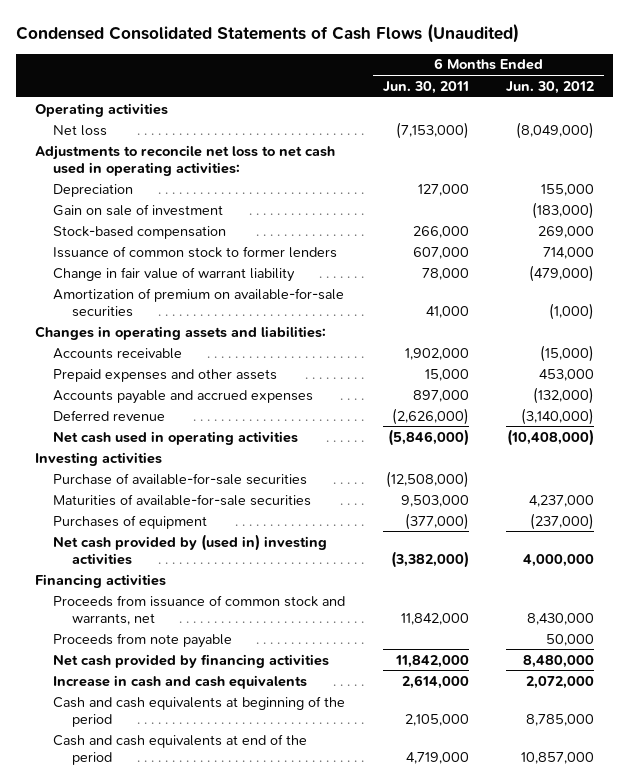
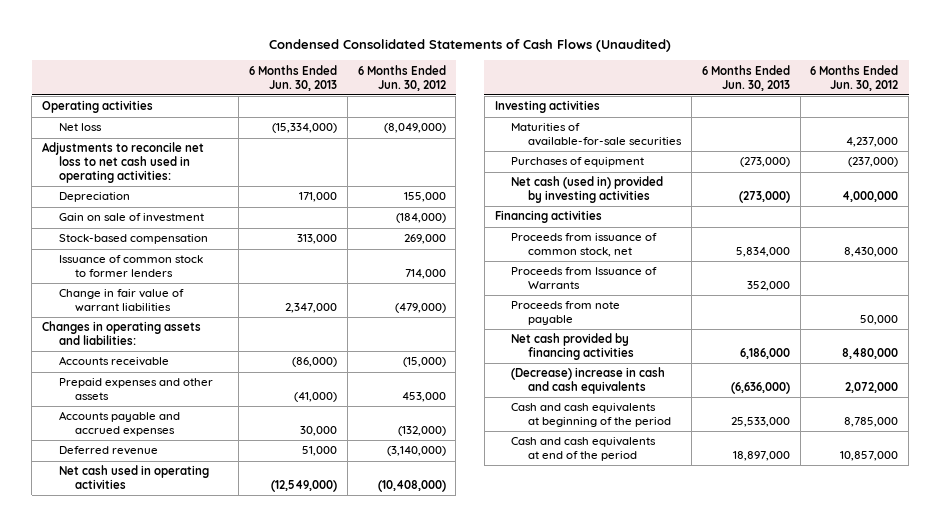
[382,80,469,94] Jun. 30, 2011 -> none
none -> [249,64,338,91] 6 Months Ended Jun. 30, 2013
[532,201,595,219] (183,000) -> [395,213,446,224] (184,000)
[53,287,345,317] Amortization of premium on available-for-sale securities -> none
[53,266,296,282] Change in fair value of warrant liability -> [58,289,184,313] Change in fair value of warrant liabilities
[53,472,308,485] Purchase of available-for-sale securities -> none
[53,533,328,565] Net cash provided by (used in) investing activities -> [511,176,664,204] Net cash (used in) provided by investing activities
[53,594,346,625] Proceeds from issuance of common stock and warrants, net -> [511,233,658,258] Proceeds from issuance of common stock, net
none -> [511,267,658,290] Proceeds from Issuance of Warrants
[53,674,308,689] Increase in cash and cash equivalents -> [511,367,666,395] (Decrease) increase in cash and cash equivalents

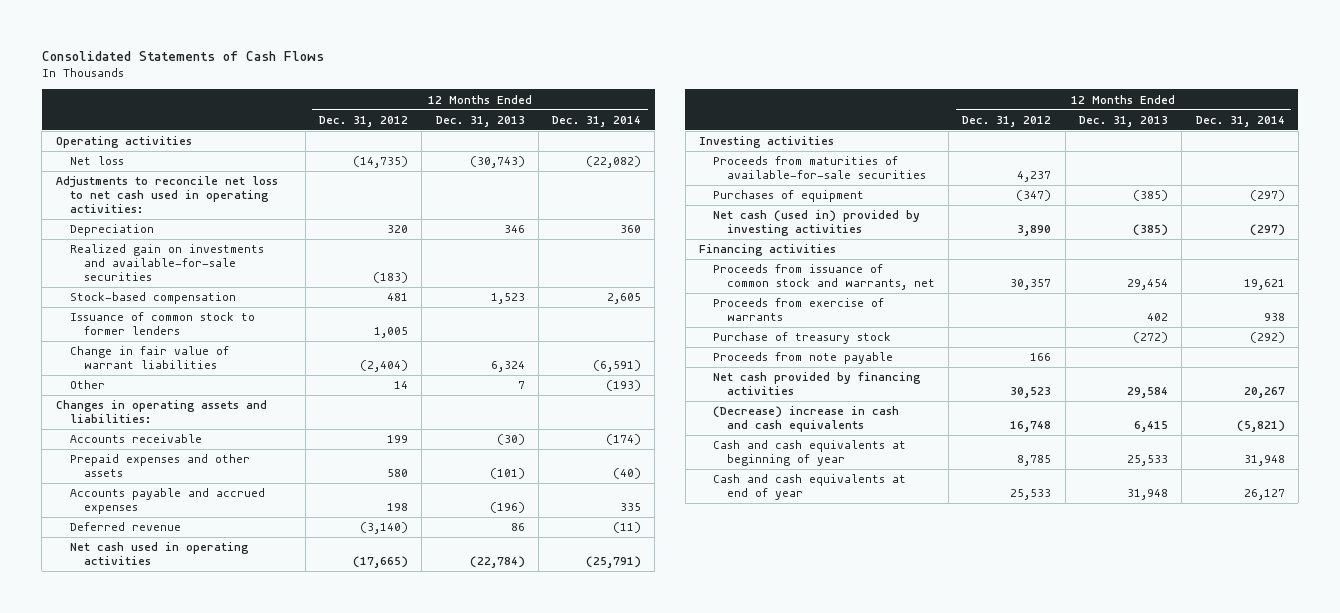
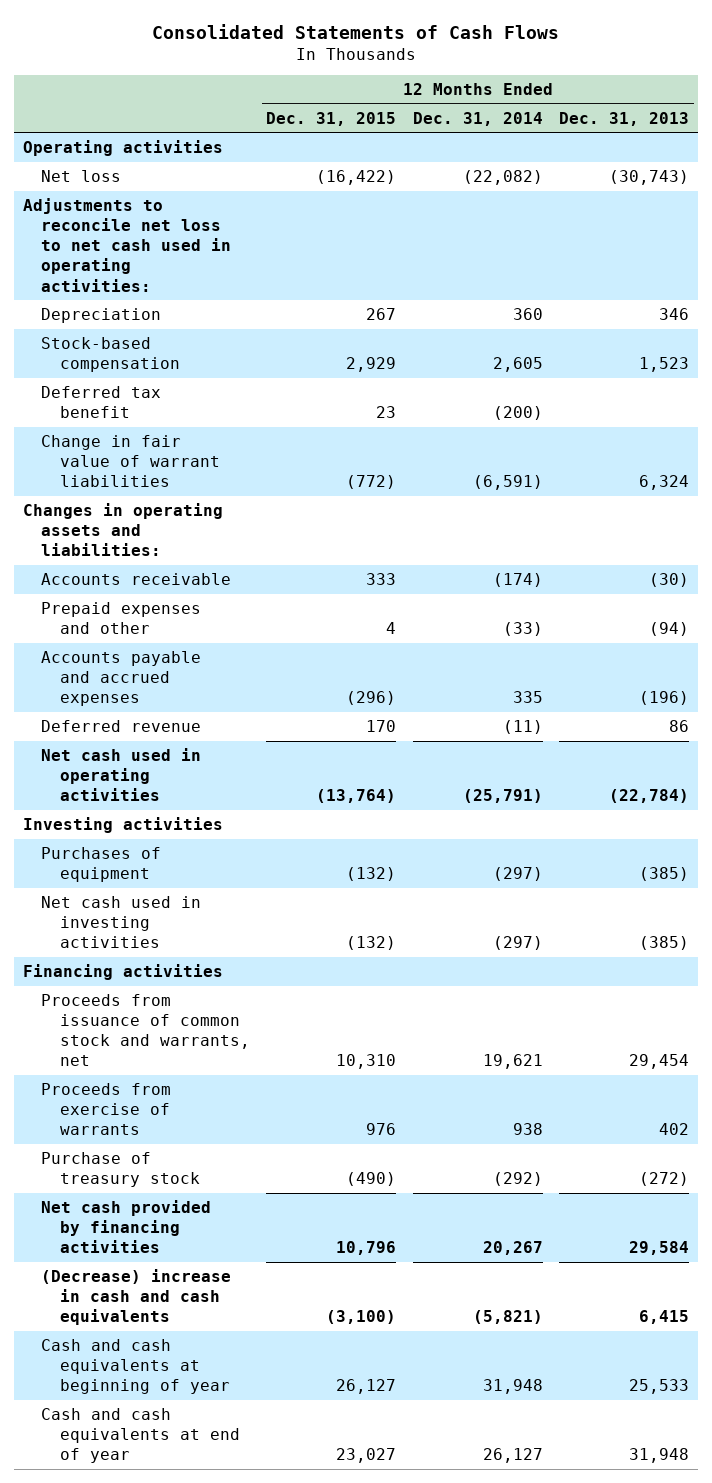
[319,115,409,127] Dec. 31, 2012 -> none
none -> [266,111,397,126] Dec. 31, 2015
[69,244,264,282] Realized gain on investments and available-for-sale securities -> none
[69,312,255,336] Issuance of common stock to former lenders -> none
none -> [41,385,162,419] Deferred tax benefit
[69,380,105,390] Other -> none
[69,454,250,478] Prepaid expenses and other assets -> [41,601,202,635] Prepaid expenses and other
[489,468,525,480] (101) -> [649,622,690,637] (94)
[613,468,642,480] (40) -> [502,622,543,637] (33)
[712,156,926,180] Proceeds from maturities of available-for-sale securities -> none
[712,210,920,237] Net cash (used in) provided by investing activities -> [41,895,202,949] Net cash used in investing activities
[712,352,893,365] Proceeds from note payable -> none

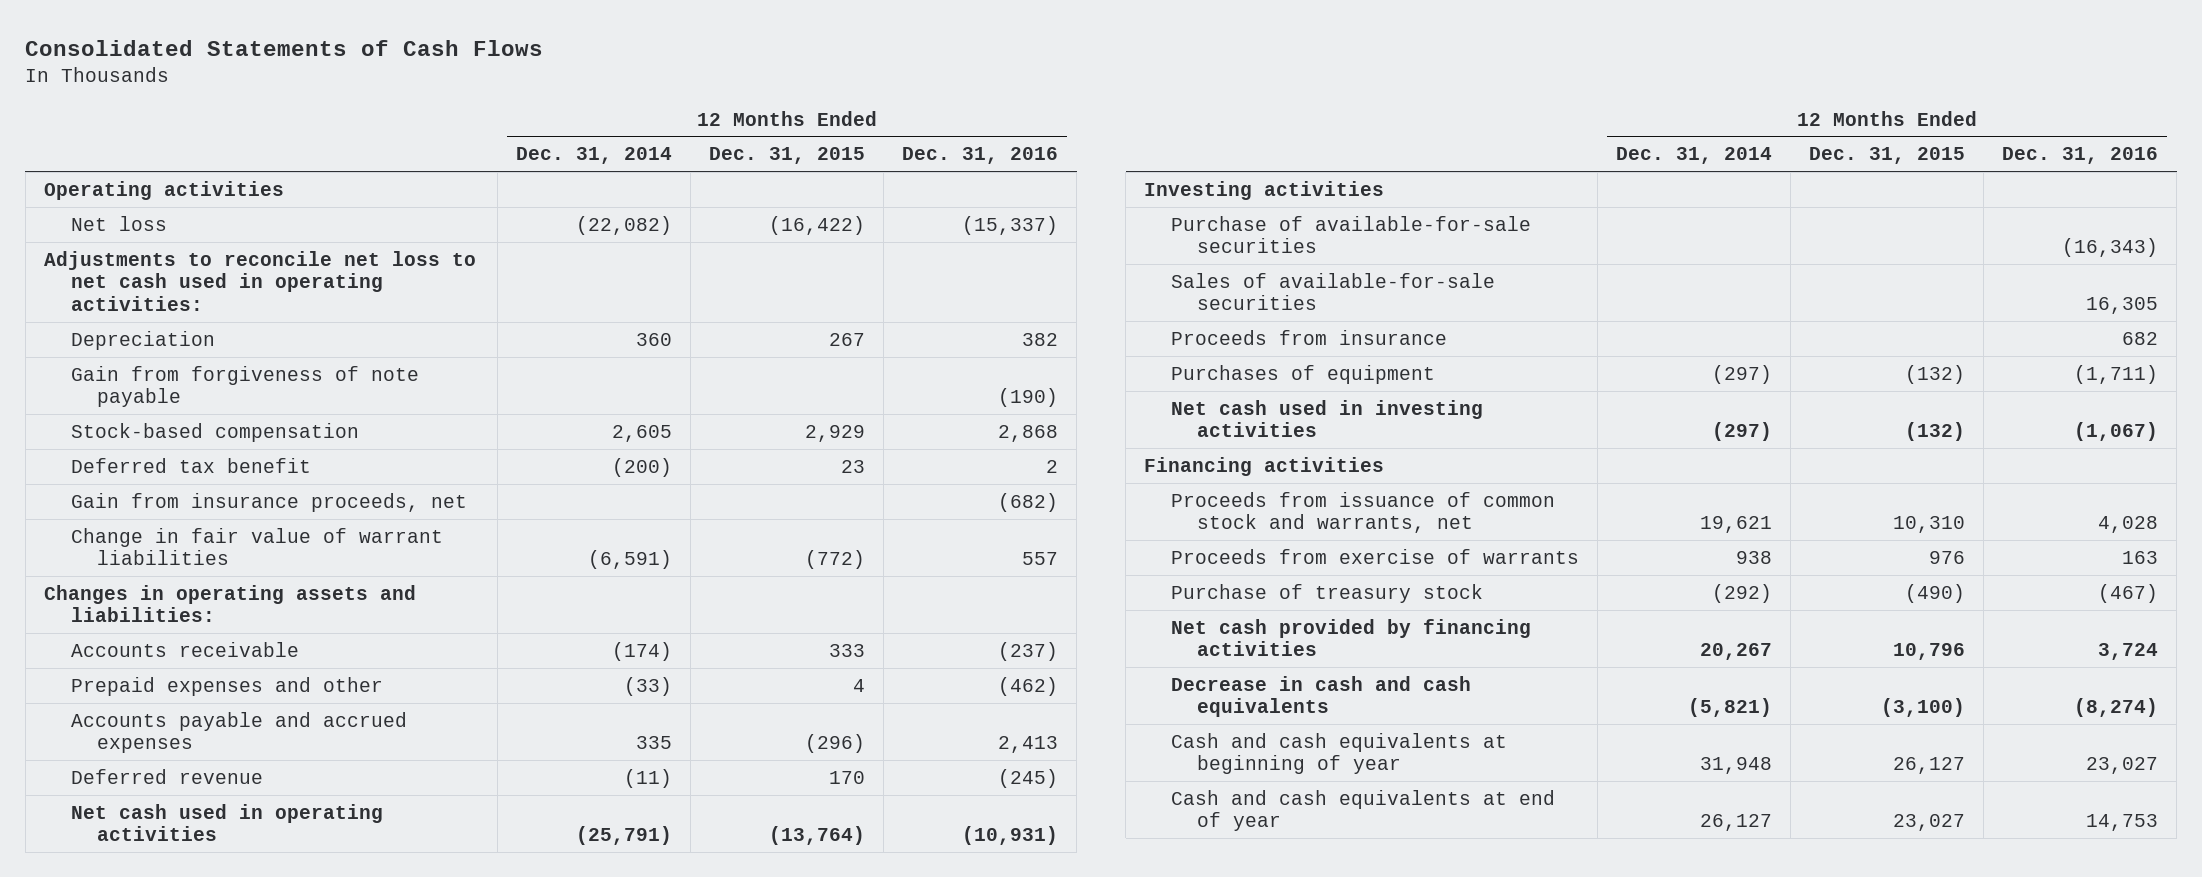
[559,111,690,126] Dec. 31, 2013 -> none
none -> [902,147,1059,165] Dec. 31, 2016
none -> [70,365,419,408] Gain from forgiveness of note payable
none -> [70,492,467,512] Gain from insurance proceeds, net
none -> [1170,215,1531,254] Purchase of available-for-sale securities
none -> [1170,272,1495,311] Sales of available-for-sale securities
none -> [1170,329,1447,345] Proceeds from insurance
[41,1268,232,1326] (Decrease) increase in cash and cash equivalents -> [1170,675,1471,718] Decrease in cash and cash equivalents

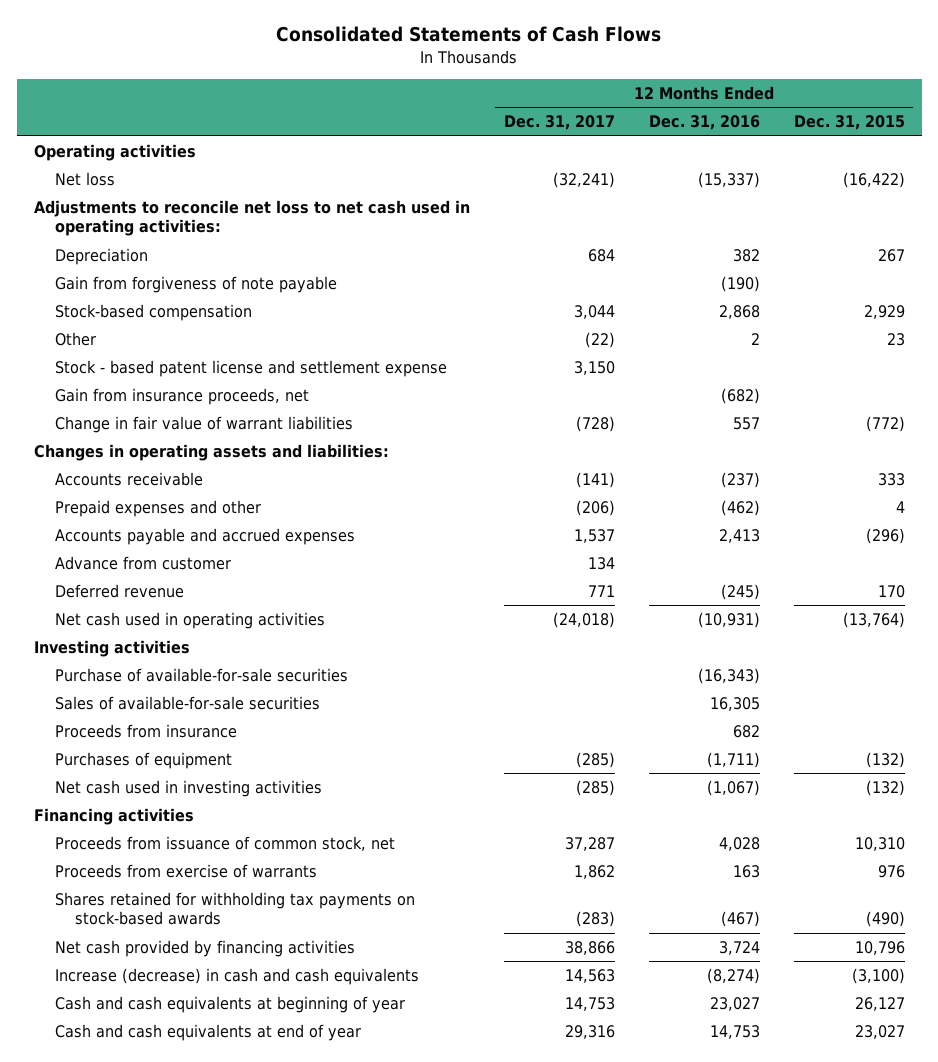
[515,147,672,165] Dec. 31, 2014 -> none
none -> [503,115,615,131] Dec. 31, 2017
[70,457,311,473] Deferred tax benefit -> [54,332,96,347] Other
none -> [54,360,447,378] Stock - based patent license and settlement expense
none -> [54,556,231,571] Advance from customer
[1170,491,1555,534] Proceeds from issuance of common stock and warrants, net -> [54,836,395,852] Proceeds from issuance of common stock, net
[1170,583,1483,603] Purchase of treasury stock -> [54,892,415,926] Shares retained for withholding tax payments on stock-based awards
[1170,675,1471,718] Decrease in cash and cash equivalents -> [54,968,419,986] Increase (decrease) in cash and cash equivalents

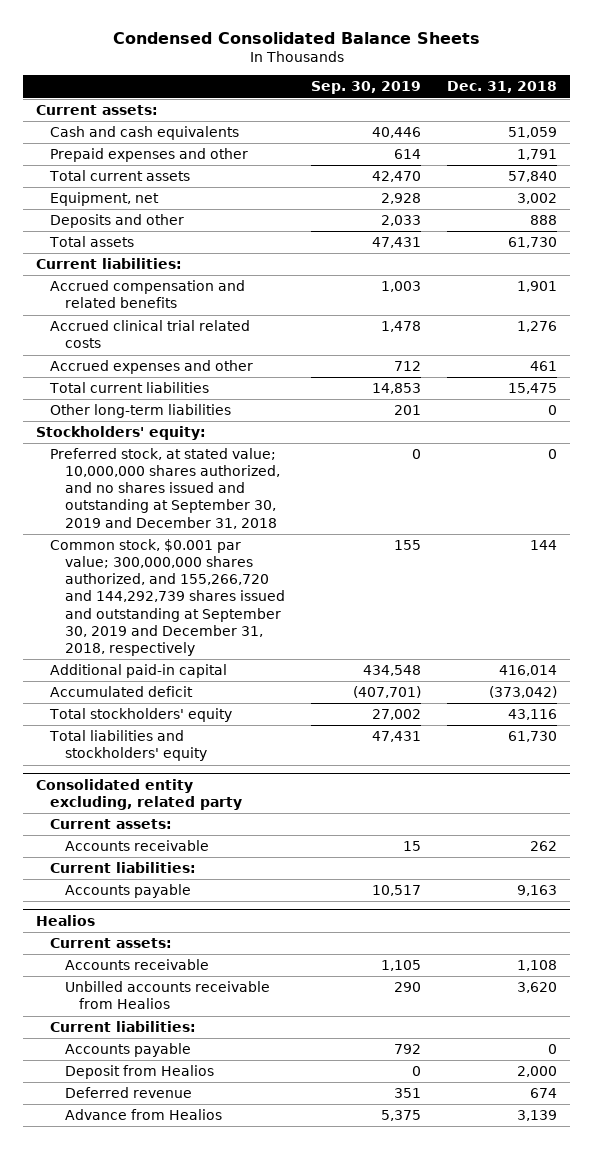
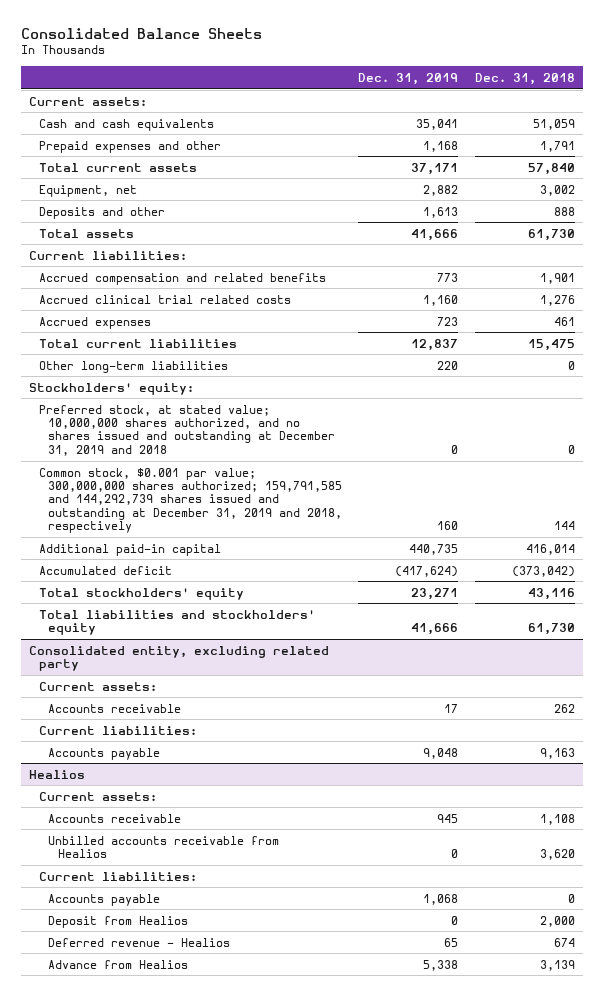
[112,31,480,44] Condensed Consolidated Balance Sheets -> [20,27,262,39] Consolidated Balance Sheets
[311,81,422,95] Sep. 30, 2019 -> none
none -> [358,72,459,85] Dec. 31, 2019
[50,360,254,375] Accrued expenses and other -> [38,316,151,329] Accrued expenses
[50,448,280,529] Preferred stock, at stated value; 10,000,000 shares authorized, and no shares issued and outstanding at September 30, 2019 and December 31, 2018 -> [38,404,336,456] Preferred stock, at stated value; 10,000,000 shares authorized, and no shares issued and outstanding at December 31, 2019 and 2018
[50,539,285,656] Common stock, $0.001 par value; 300,000,000 shares authorized, and 155,266,720 and 144,292,739 shares issued and outstanding at September 30, 2019 and December 31, 2018, respectively -> [38,467,343,534] Common stock, $0.001 par value; 300,000,000 shares authorized; 159,791,585 and 144,292,739 shares issued and outstanding at December 31, 2019 and 2018, respectively
[36,778,243,810] Consolidated entity excluding, related party -> [28,645,329,672] Consolidated entity, excluding related party
[64,1087,192,1099] Deferred revenue -> [48,937,231,947] Deferred revenue - Healios

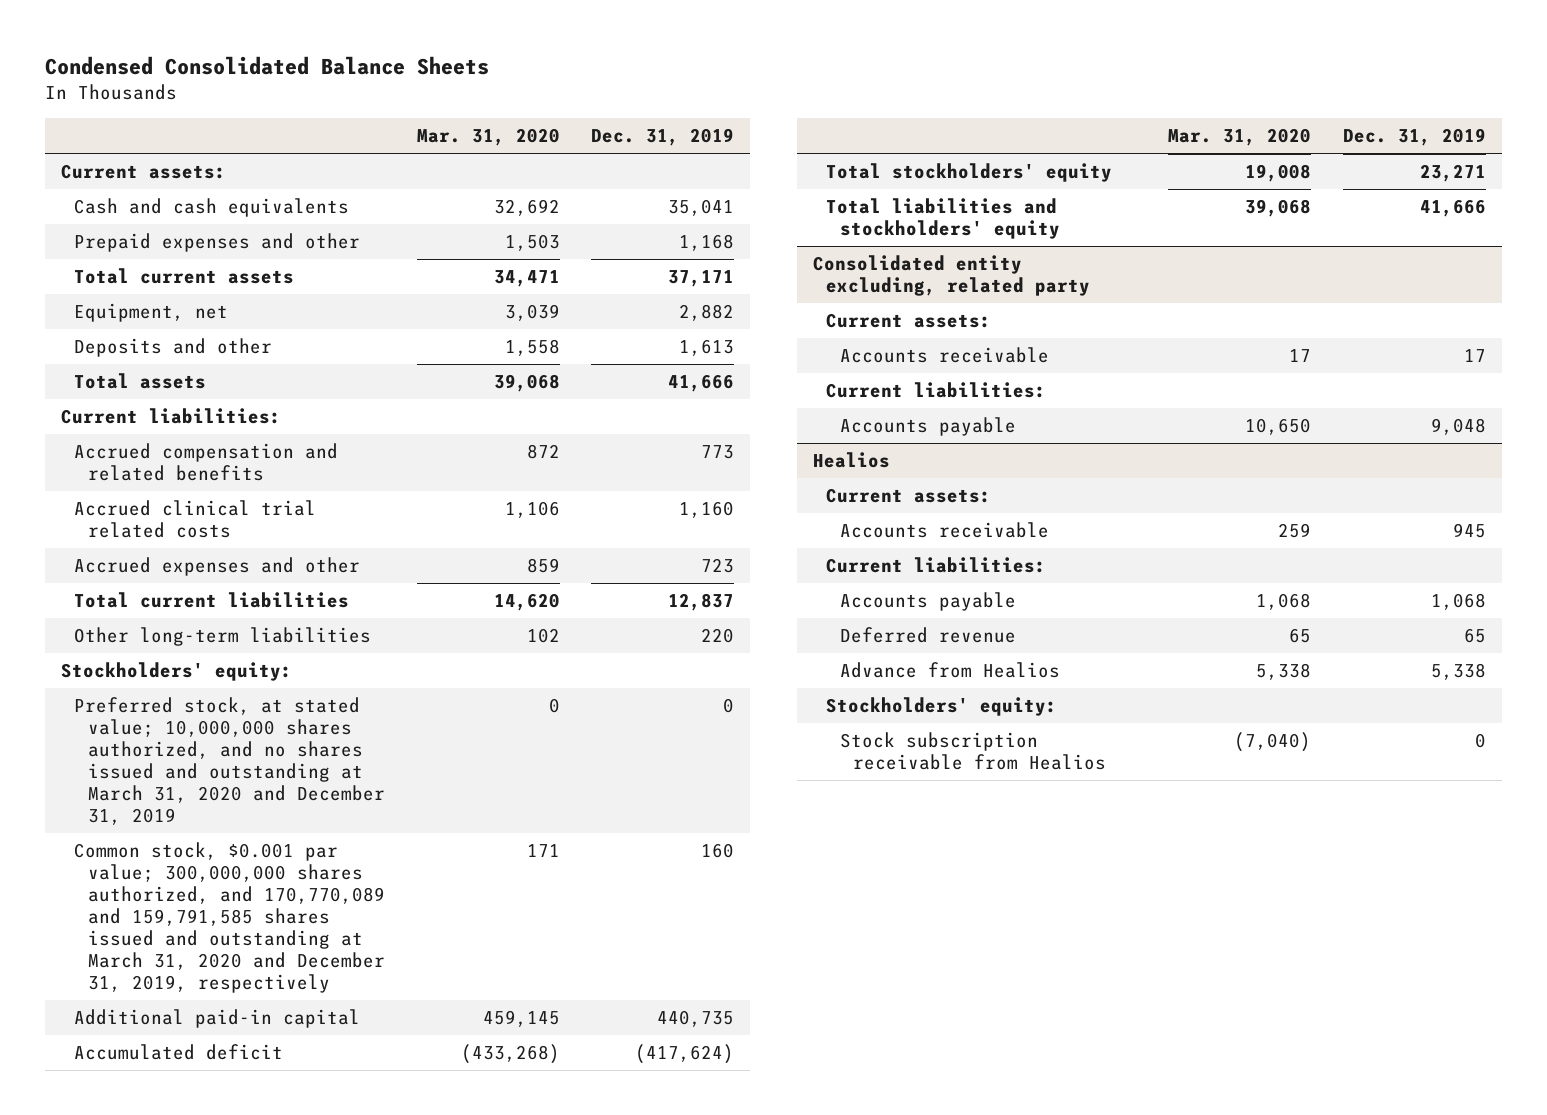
[20,27,262,39] Consolidated Balance Sheets -> [45,56,490,76] Condensed Consolidated Balance Sheets
[474,72,575,85] Dec. 31, 2018 -> none
none -> [416,128,560,147] Mar. 31, 2020
[38,316,151,329] Accrued expenses -> [74,557,361,577] Accrued expenses and other
[38,404,336,456] Preferred stock, at stated value; 10,000,000 shares authorized, and no shares issued and outstanding at December 31, 2019 and 2018 -> [74,697,385,826] Preferred stock, at stated value; 10,000,000 shares authorized, and no shares issued and outstanding at March 31, 2020 and December 31, 2019
[38,467,343,534] Common stock, $0.001 par value; 300,000,000 shares authorized; 159,791,585 and 144,292,739 shares issued and outstanding at December 31, 2019 and 2018, respectively -> [74,842,385,994] Common stock, $0.001 par value; 300,000,000 shares authorized, and 170,770,089 and 159,791,585 shares issued and outstanding at March 31, 2020 and December 31, 2019, respectively
[28,645,329,672] Consolidated entity, excluding related party -> [812,255,1091,297] Consolidated entity excluding, related party
[48,835,280,859] Unbilled accounts receivable from Healios -> none
[48,915,189,928] Deposit from Healios -> none
[48,937,231,947] Deferred revenue - Healios -> [839,627,1016,644] Deferred revenue
none -> [826,697,1058,717] Stockholders' equity:
none -> [839,732,1106,771] Stock subscription receivable from Healios

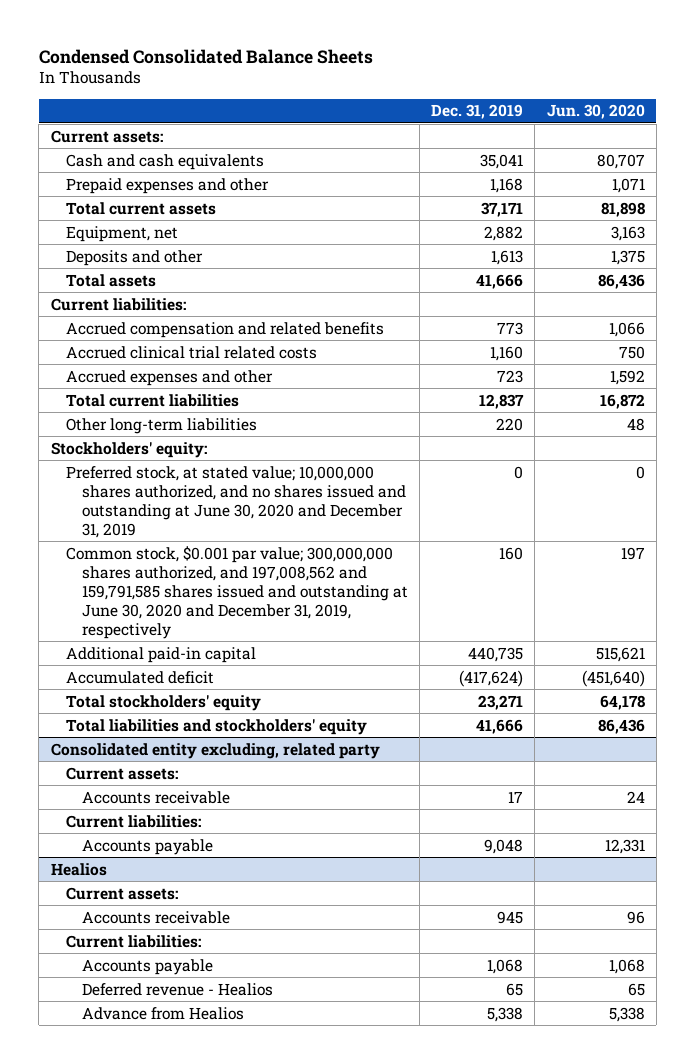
[416,128,560,147] Mar. 31, 2020 -> none
none -> [546,104,645,120] Jun. 30, 2020
[74,697,385,826] Preferred stock, at stated value; 10,000,000 shares authorized, and no shares issued and outstanding at March 31, 2020 and December 31, 2019 -> [66,465,406,538] Preferred stock, at stated value; 10,000,000 shares authorized, and no shares issued and outstanding at June 30, 2020 and December 31, 2019
[74,842,385,994] Common stock, $0.001 par value; 300,000,000 shares authorized, and 170,770,089 and 159,791,585 shares issued and outstanding at March 31, 2020 and December 31, 2019, respectively -> [66,545,408,639] Common stock, $0.001 par value; 300,000,000 shares authorized, and 197,008,562 and 159,791,585 shares issued and outstanding at June 30, 2020 and December 31, 2019, respectively
[839,627,1016,644] Deferred revenue -> [81,982,273,996] Deferred revenue - Healios
[826,697,1058,717] Stockholders' equity: -> none
[839,732,1106,771] Stock subscription receivable from Healios -> none

